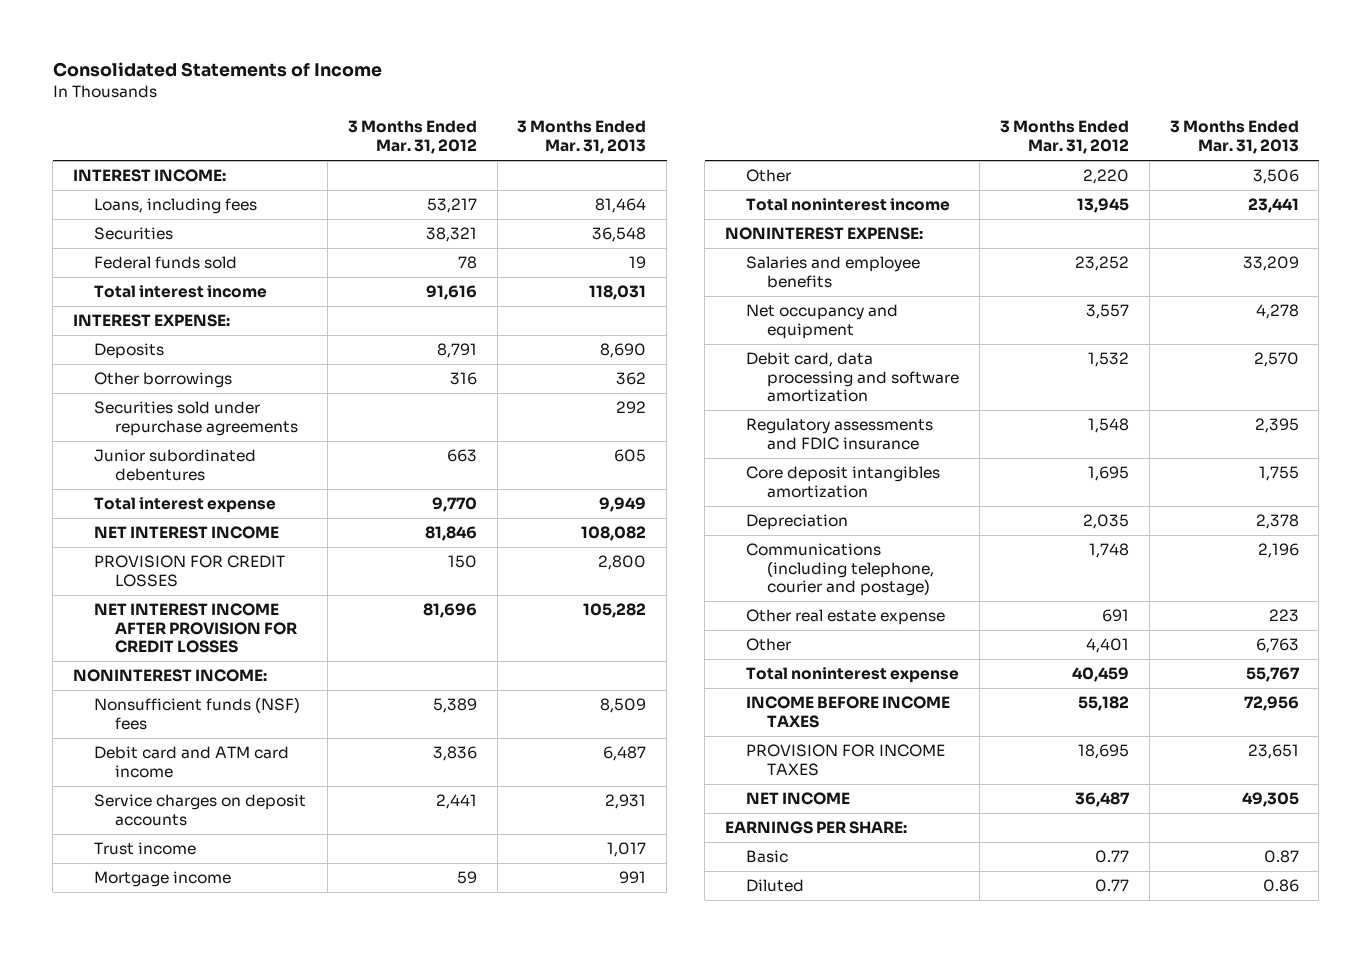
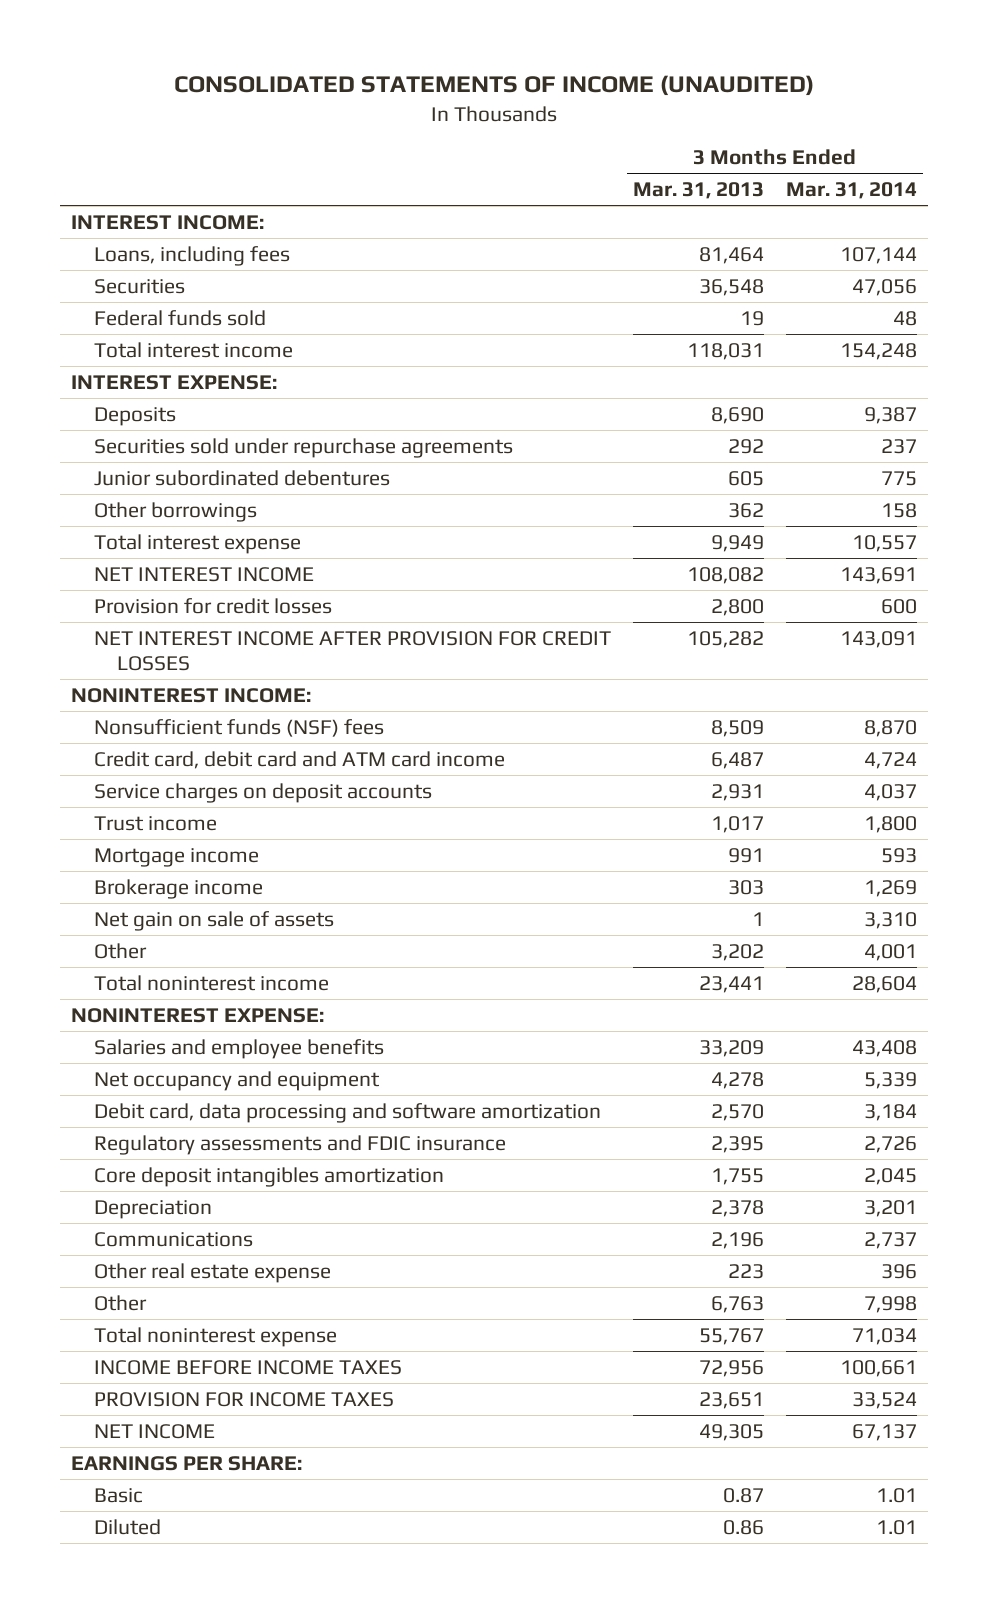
[52,62,382,78] Consolidated Statements of Income -> [173,75,814,97] CONSOLIDATED STATEMENTS OF INCOME (UNAUDITED)
[347,120,477,155] 3 Months Ended Mar. 31, 2012 -> none
none -> [786,182,918,200] Mar. 31, 2014
[94,372,233,389] Other borrowings -> [93,501,257,522] Other borrowings
[94,555,286,587] PROVISION FOR CREDIT LOSSES -> [93,597,332,614] Provision for credit losses
[94,746,290,778] Debit card and ATM card income -> [93,750,505,769] Credit card, debit card and ATM card income
none -> [93,878,263,899] Brokerage income
none -> [93,910,334,931] Net gain on sale of assets
[1252,169,1299,185] 3,506 -> [710,943,764,961] 3,202
[746,543,935,597] Communications (including telephone, courier and postage) -> [93,1231,253,1247] Communications

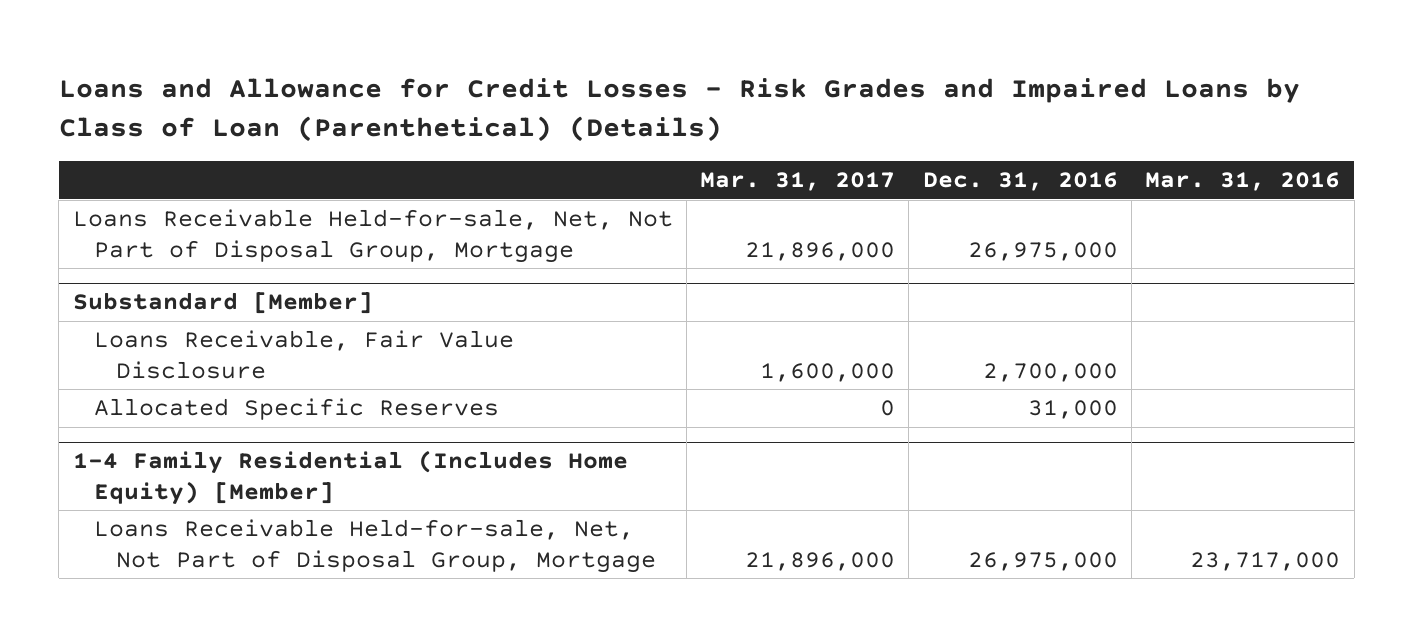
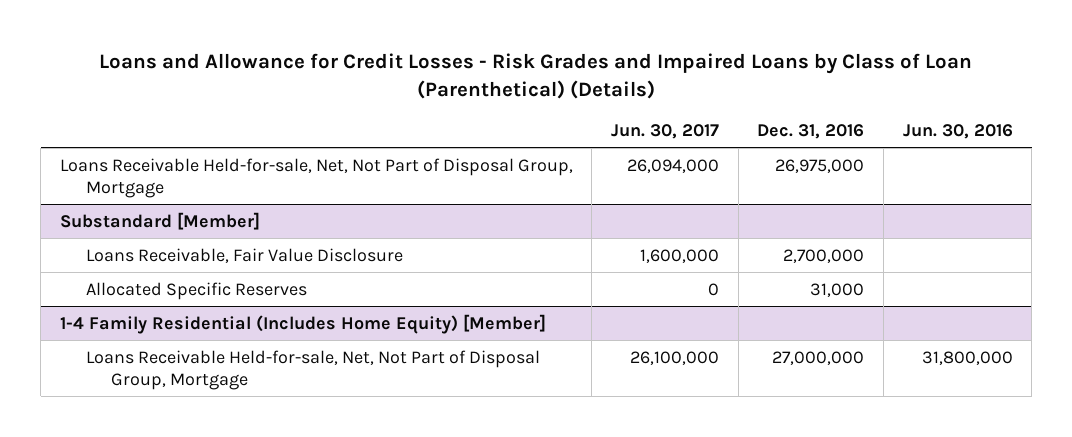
[700,172,896,192] Mar. 31, 2017 -> none
[1145,172,1341,192] Mar. 31, 2016 -> none
none -> [611,124,720,140] Jun. 30, 2017
none -> [902,124,1013,140] Jun. 30, 2016
[967,551,1118,571] 26,975,000 -> [772,350,865,365] 27,000,000

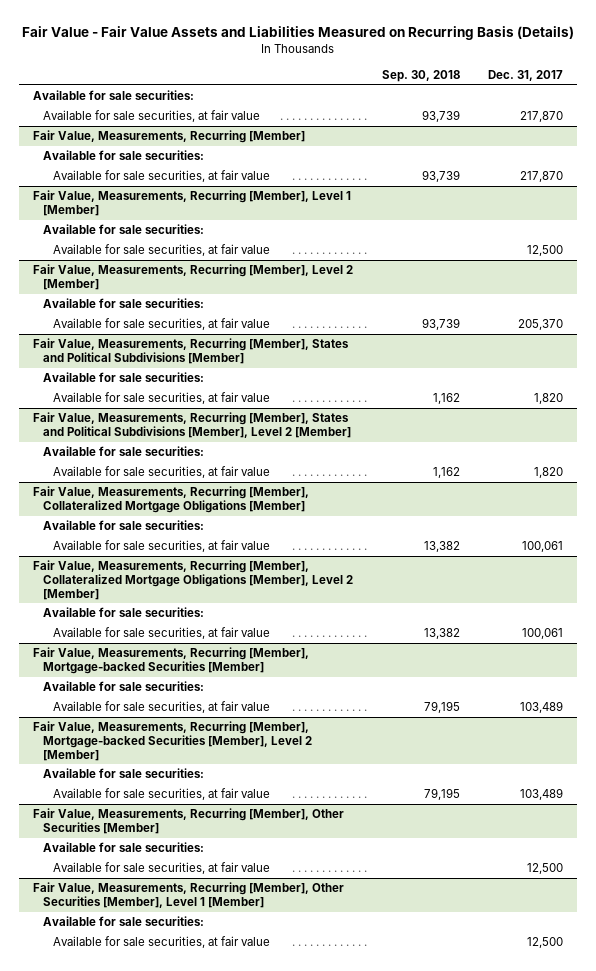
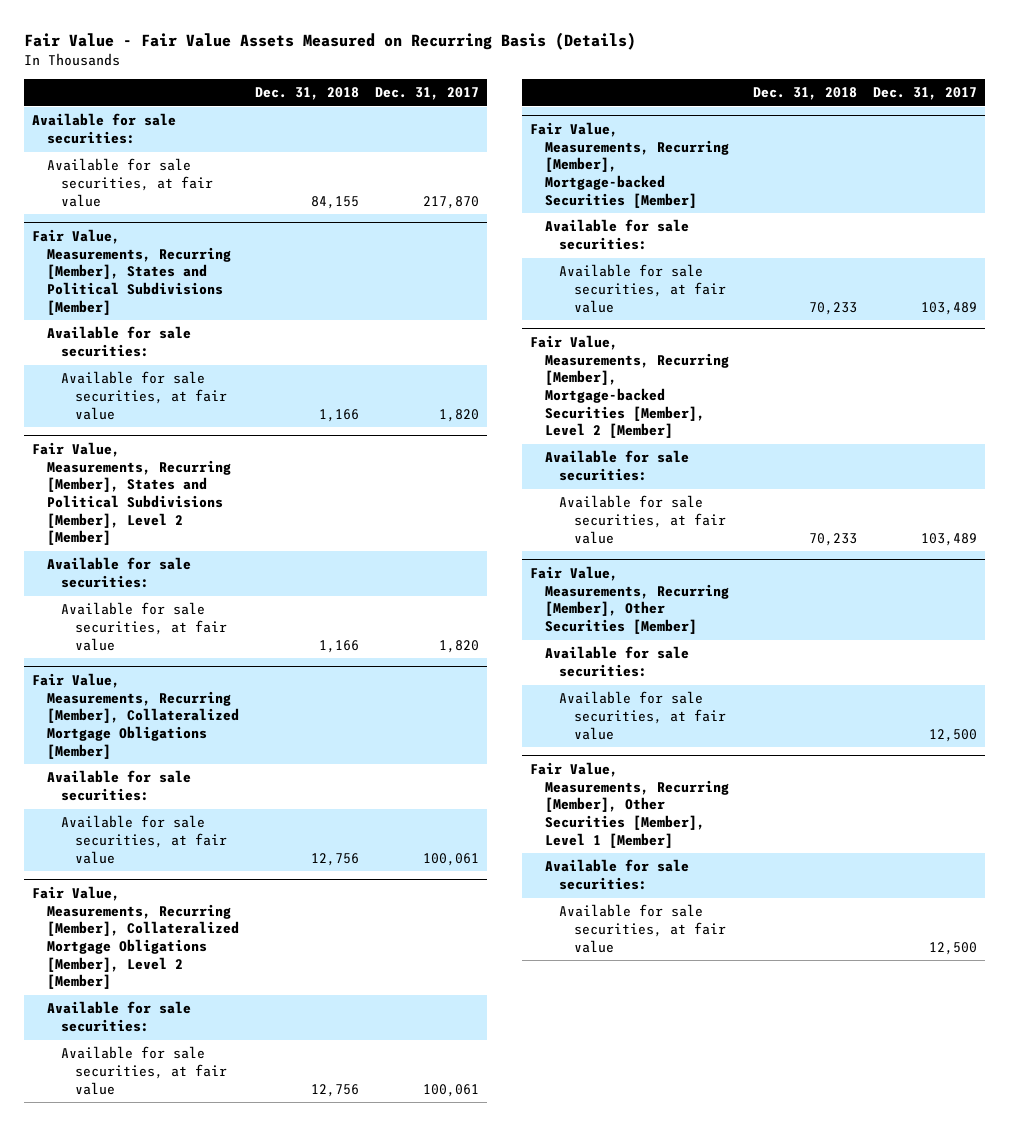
[21,25,574,40] Fair Value - Fair Value Assets and Liabilities Measured on Recurring Basis (Details) -> [24,31,637,50] Fair Value - Fair Value Assets Measured on Recurring Basis (Details)
[381,69,460,82] Sep. 30, 2018 -> none
none -> [255,87,360,101] Dec. 31, 2018
[33,130,306,144] Fair Value, Measurements, Recurring [Member] -> none
[43,150,205,161] Available for sale securities: -> none
[53,170,271,183] Available for sale securities, at fair value -> none
[33,190,352,216] Fair Value, Measurements, Recurring [Member], Level 1 [Member] -> none
[43,224,205,235] Available for sale securities: -> none
[53,244,271,257] Available for sale securities, at fair value -> none
[33,264,354,290] Fair Value, Measurements, Recurring [Member], Level 2 [Member] -> none
[43,298,205,309] Available for sale securities: -> none
[53,318,271,331] Available for sale securities, at fair value -> none

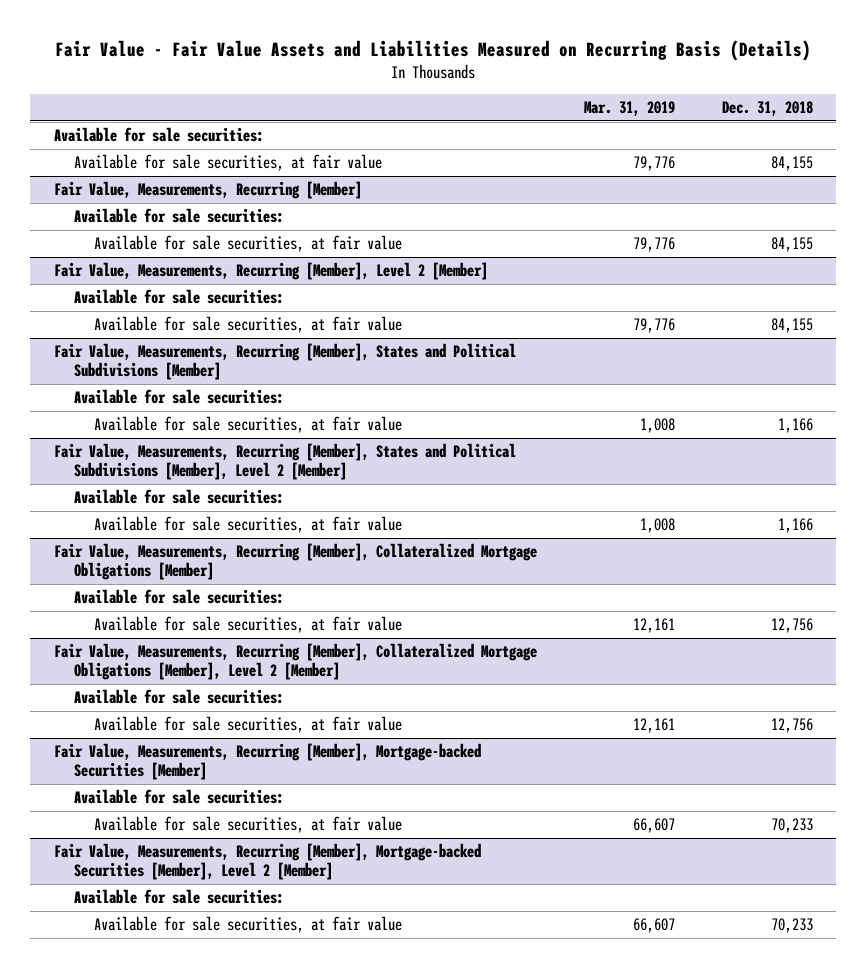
[24,31,637,50] Fair Value - Fair Value Assets Measured on Recurring Basis (Details) -> [55,39,812,61] Fair Value - Fair Value Assets and Liabilities Measured on Recurring Basis (Details)
[375,87,480,101] Dec. 31, 2017 -> none
none -> [583,101,675,117] Mar. 31, 2019
none -> [53,181,362,200] Fair Value, Measurements, Recurring [Member]
none -> [73,208,284,224] Available for sale securities:
none -> [94,235,403,253] Available for sale securities, at fair value
none -> [53,262,488,281] Fair Value, Measurements, Recurring [Member], Level 2 [Member]
none -> [73,289,284,305] Available for sale securities:
none -> [94,316,403,334] Available for sale securities, at fair value
[530,566,729,634] Fair Value, Measurements, Recurring [Member], Other Securities [Member] -> none
[544,646,689,678] Available for sale securities: -> none
[559,691,726,740] Available for sale securities, at fair value -> none
[530,762,729,848] Fair Value, Measurements, Recurring [Member], Other Securities [Member], Level 1 [Member] -> none
[544,859,689,891] Available for sale securities: -> none
[559,904,726,953] Available for sale securities, at fair value -> none

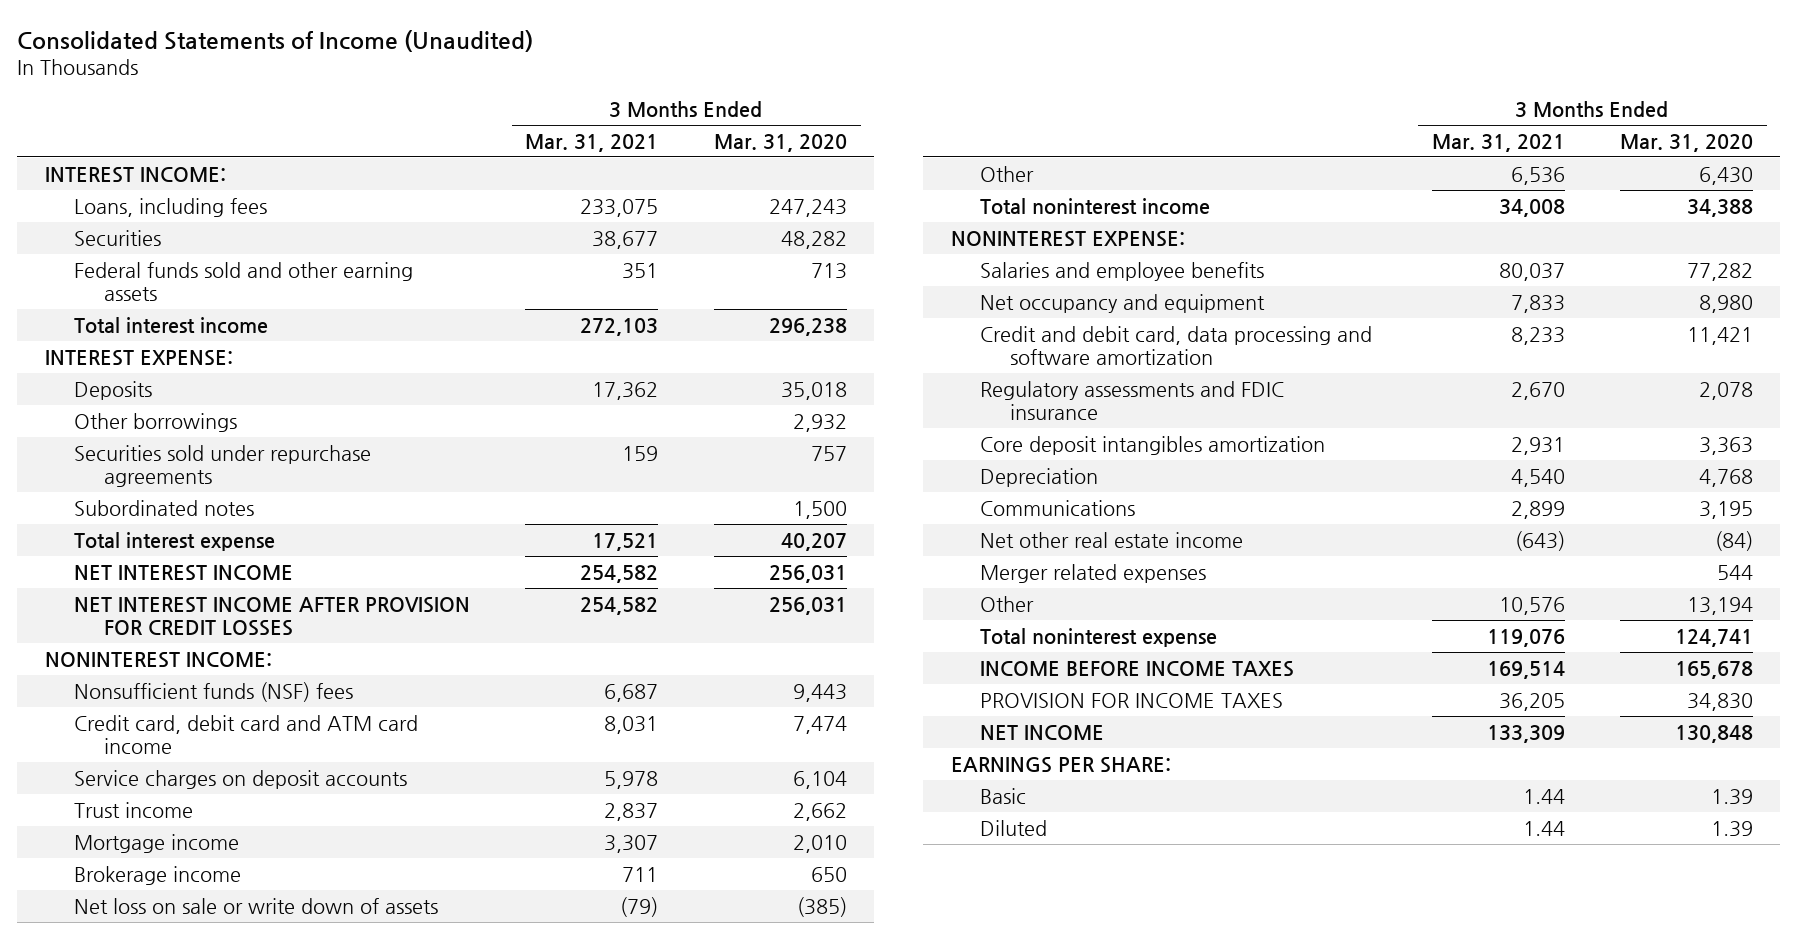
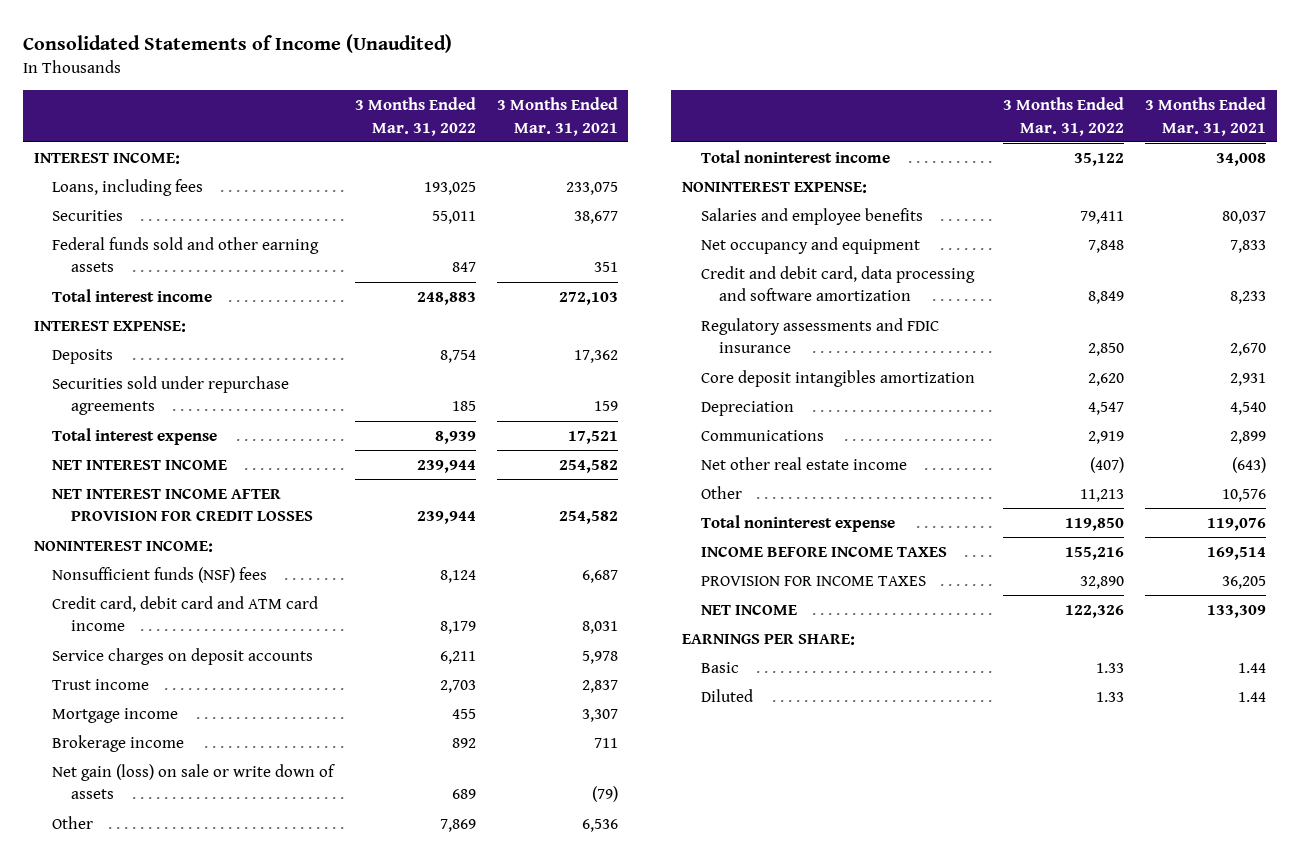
[713,133,847,152] Mar. 31, 2020 -> none
none -> [354,97,476,136] 3 Months Ended Mar. 31, 2022
[74,412,238,432] Other borrowings -> none
[74,499,255,516] Subordinated notes -> none
[74,897,439,914] Net loss on sale or write down of assets -> [52,764,336,800] Net gain (loss) on sale or write down of assets
[980,563,1207,583] Merger related expenses -> none

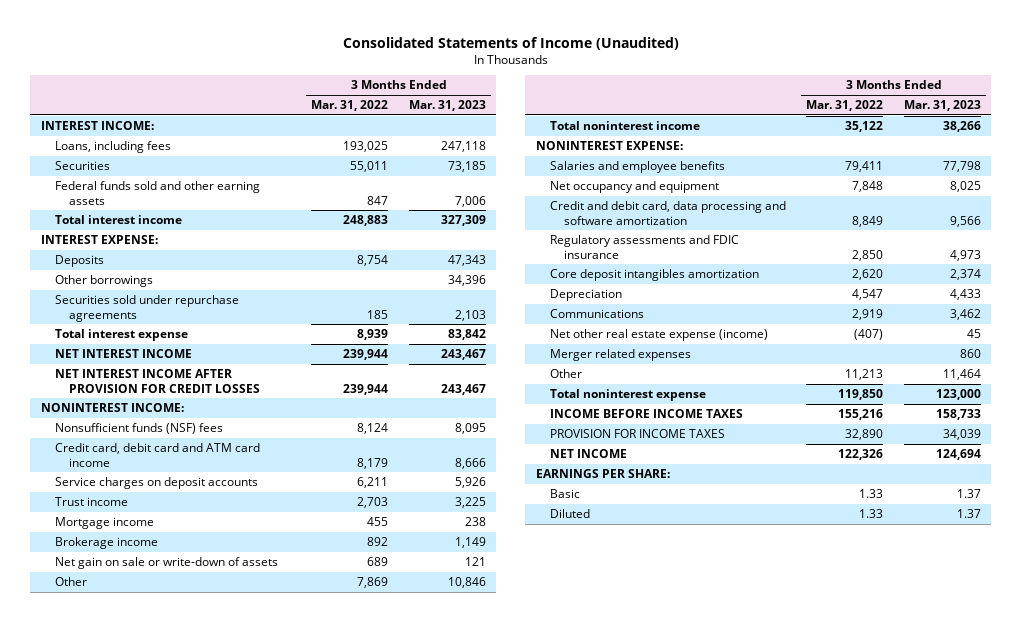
[496,97,618,136] 3 Months Ended Mar. 31, 2021 -> none
none -> [409,100,487,112] Mar. 31, 2023
none -> [54,275,153,288] Other borrowings
[52,764,336,800] Net gain (loss) on sale or write down of assets -> [54,557,278,570] Net gain on sale or write-down of assets
[700,457,907,471] Net other real estate income -> [549,329,768,342] Net other real estate expense (income)
none -> [549,349,691,362] Merger related expenses

